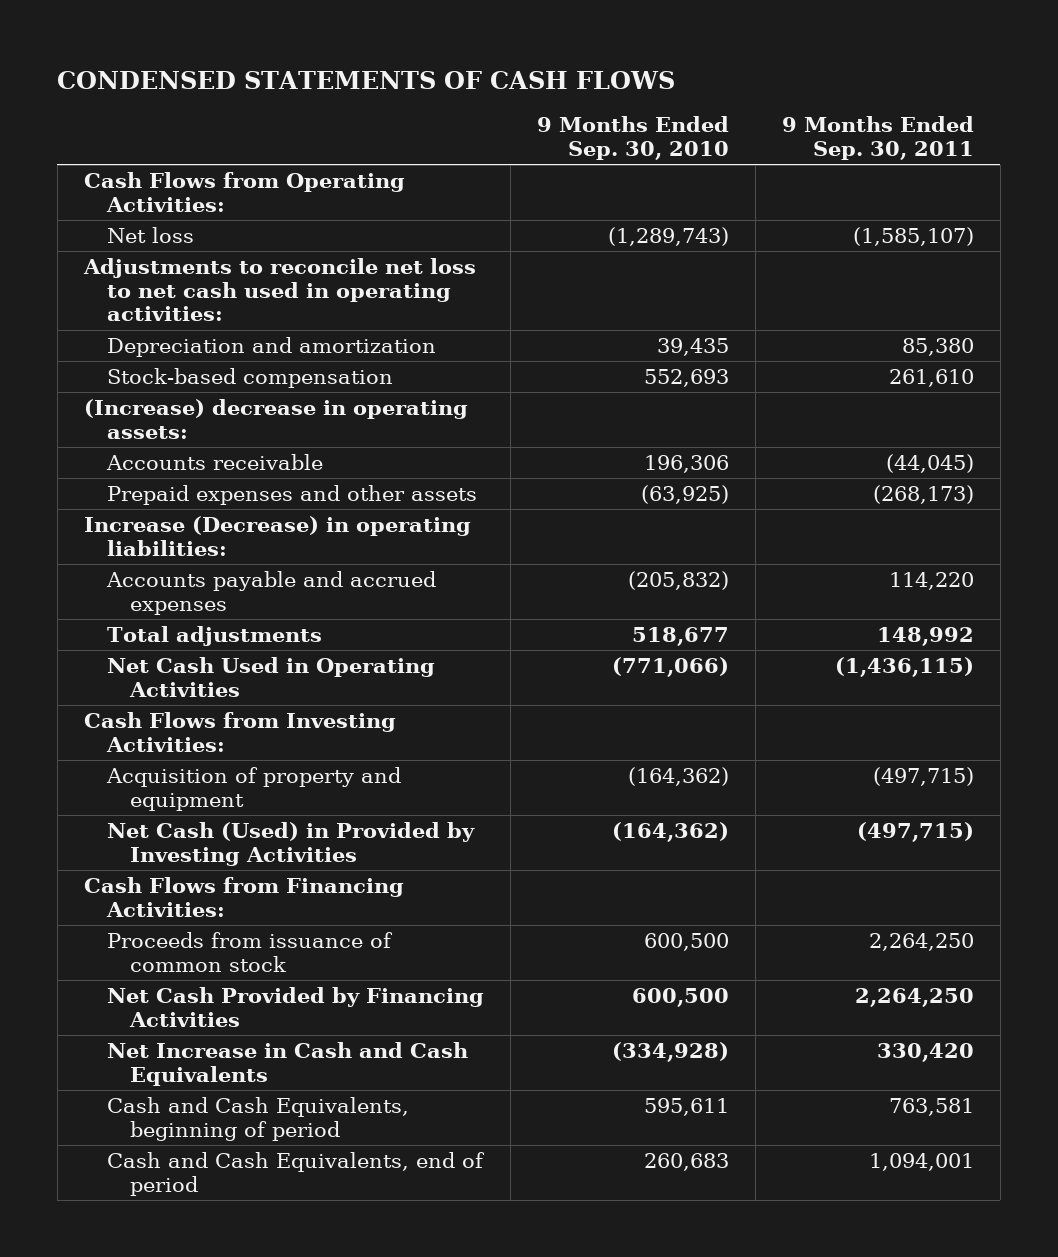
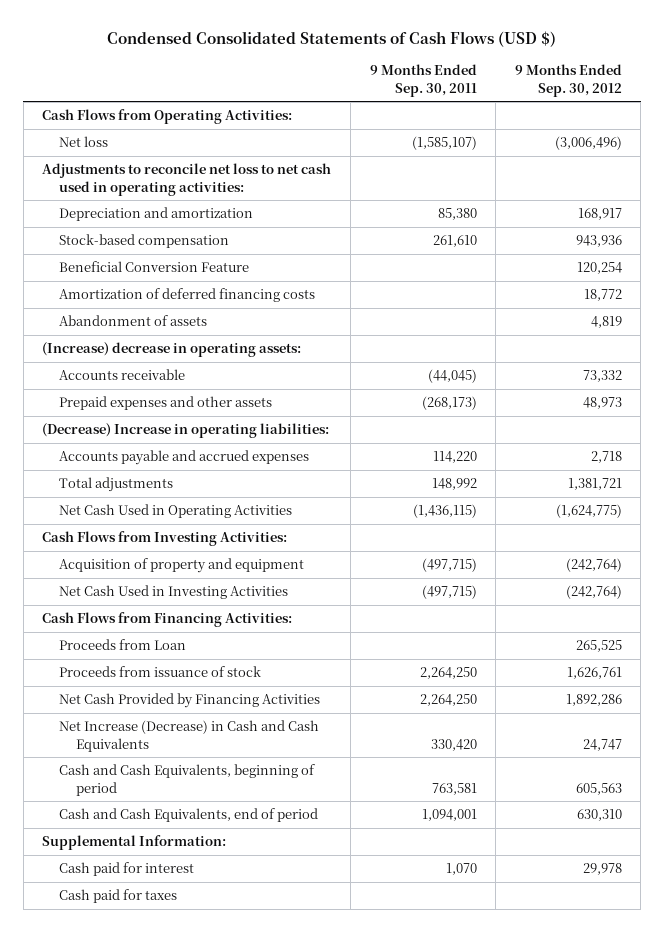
[57,70,676,89] CONDENSED STATEMENTS OF CASH FLOWS -> [107,30,557,47] Condensed Consolidated Statements of Cash Flows (USD $)
[536,116,729,160] 9 Months Ended Sep. 30, 2010 -> none
none -> [514,64,622,97] 9 Months Ended Sep. 30, 2012
none -> [59,261,250,273] Beneficial Conversion Feature
none -> [59,288,316,303] Amortization of deferred financing costs
none -> [59,315,208,327] Abandonment of assets
[83,516,471,556] Increase (Decrease) in operating liabilities: -> [42,423,330,439] (Decrease) Increase in operating liabilities:
[106,822,475,866] Net Cash (Used) in Provided by Investing Activities -> [59,585,289,600] Net Cash Used in Investing Activities
none -> [59,639,187,651] Proceeds from Loan
[106,932,393,972] Proceeds from issuance of common stock -> [59,666,262,678] Proceeds from issuance of stock
[106,1042,468,1086] Net Increase in Cash and Cash Equivalents -> [59,720,320,752] Net Increase (Decrease) in Cash and Cash Equivalents
none -> [42,835,227,851] Supplemental Information:
none -> [59,862,195,877] Cash paid for interest
none -> [59,889,178,904] Cash paid for taxes

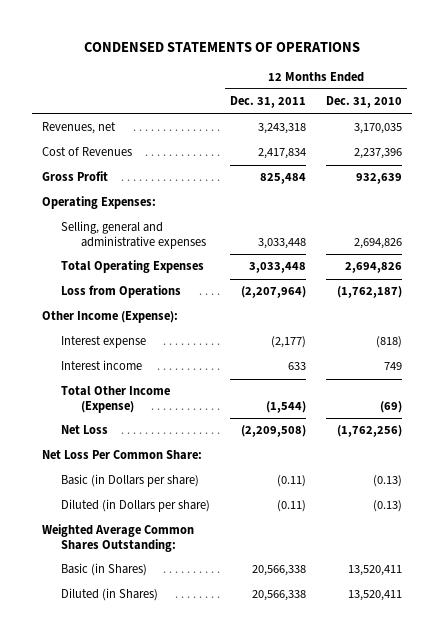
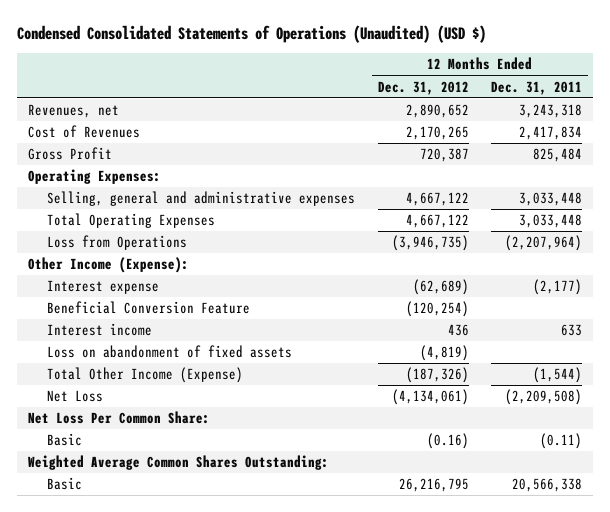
[83,41,360,52] CONDENSED STATEMENTS OF OPERATIONS -> [16,25,486,44] Condensed Consolidated Statements of Operations (Unaudited) (USD $)
[325,96,402,109] Dec. 31, 2010 -> none
none -> [377,80,469,95] Dec. 31, 2012
none -> [47,301,251,315] Beneficial Conversion Feature
none -> [47,345,293,359] Loss on abandonment of fixed assets
[61,499,211,513] Diluted (in Dollars per share) -> none
[61,474,200,488] Basic (in Dollars per share) -> [47,433,83,447] Basic
[61,588,159,602] Diluted (in Shares) -> none
[61,563,148,577] Basic (in Shares) -> [47,477,83,491] Basic

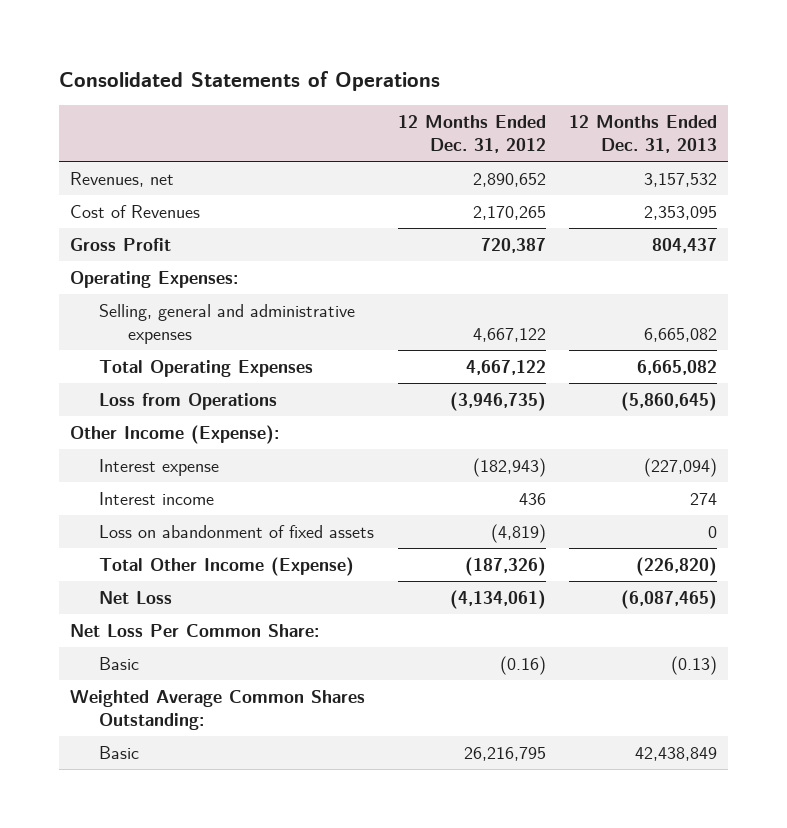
[16,25,486,44] Condensed Consolidated Statements of Operations (Unaudited) (USD $) -> [58,71,440,92] Consolidated Statements of Operations
[491,80,583,95] Dec. 31, 2011 -> none
none -> [568,115,717,154] 12 Months Ended Dec. 31, 2013
[47,301,251,315] Beneficial Conversion Feature -> none
[412,279,469,296] (62,689) -> [472,457,546,477] (182,943)

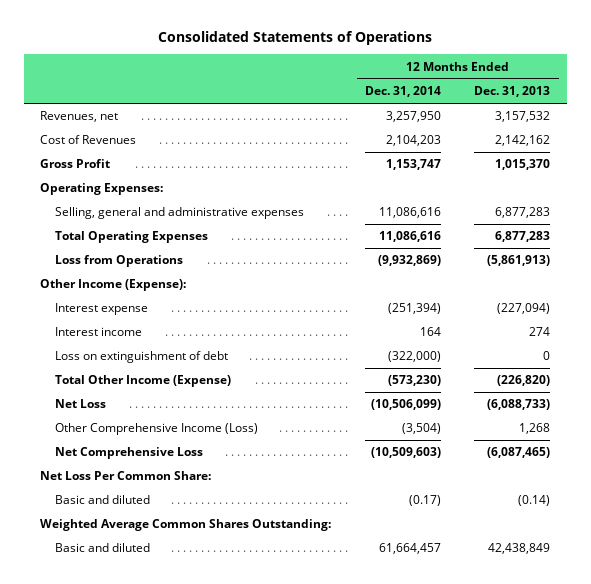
[397,115,546,154] 12 Months Ended Dec. 31, 2012 -> none
none -> [364,86,441,98] Dec. 31, 2014
[643,205,717,220] 2,353,095 -> [495,135,551,147] 2,142,162
[651,237,717,253] 804,437 -> [495,159,551,171] 1,015,370
[643,328,717,343] 6,665,082 -> [495,207,551,219] 6,877,283
[636,359,717,375] 6,665,082 -> [495,231,551,243] 6,877,283
[620,391,717,411] (5,860,645) -> [487,255,551,267] (5,861,913)
[99,524,375,538] Loss on abandonment of fixed assets -> none
none -> [54,351,228,364] Loss on extinguishment of debt
[620,589,717,609] (6,087,465) -> [487,399,551,411] (6,088,733)
none -> [54,423,258,436] Other Comprehensive Income (Loss)
none -> [54,447,203,460] Net Comprehensive Loss
[99,656,140,670] Basic -> none
none -> [54,495,150,505] Basic and diluted
[99,745,140,759] Basic -> [54,543,150,553] Basic and diluted

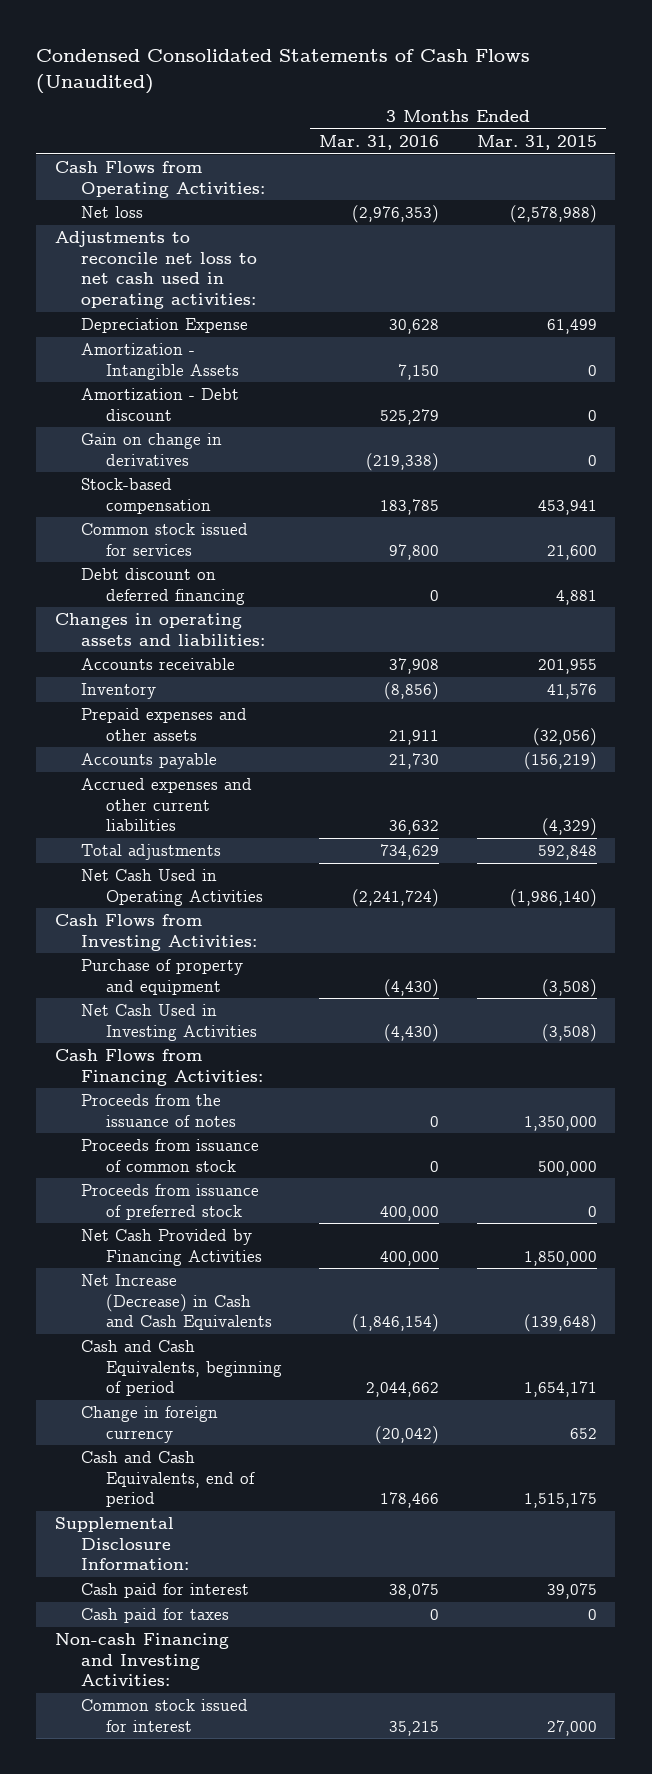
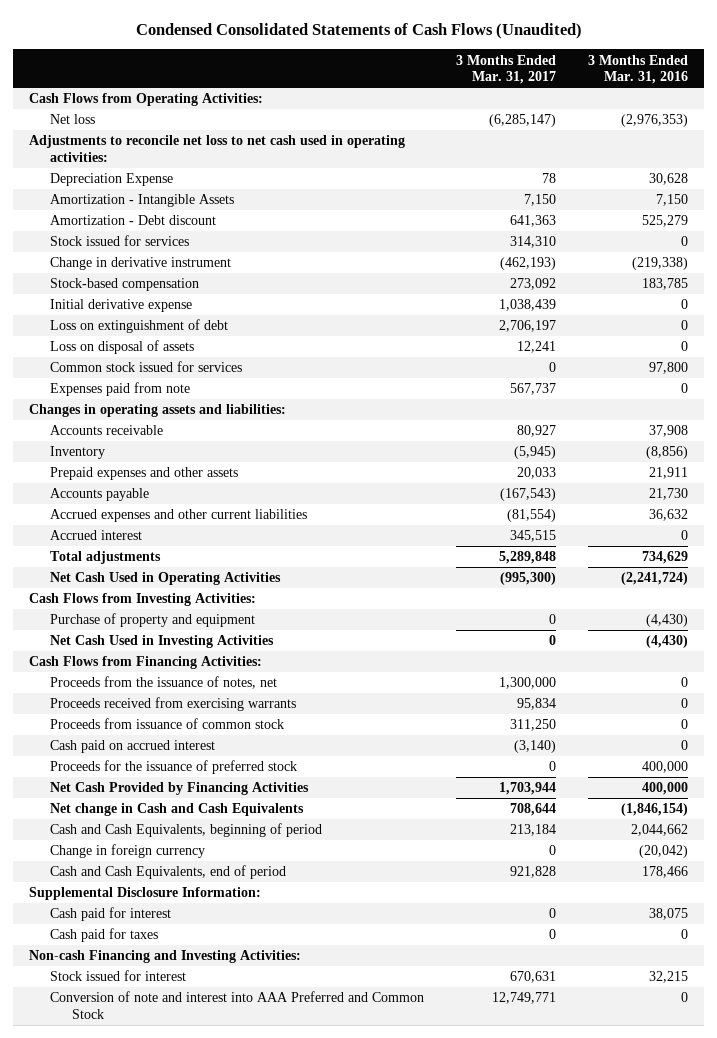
[476,135,597,151] Mar. 31, 2015 -> none
none -> [456,54,557,85] 3 Months Ended Mar. 31, 2017
none -> [50,235,190,247] Stock issued for services
[80,433,222,466] Gain on change in derivatives -> [50,257,232,271] Change in derivative instrument
none -> [50,299,193,313] Initial derivative expense
none -> [50,319,229,334] Loss on extinguishment of debt
none -> [50,340,195,355] Loss on disposal of assets
[80,568,246,605] Debt discount on deferred financing -> none
none -> [50,382,191,397] Expenses paid from note
none -> [50,530,143,541] Accrued interest
[80,1094,237,1127] Proceeds from the issuance of notes -> [50,676,278,690] Proceeds from the issuance of notes, net
none -> [50,697,297,712] Proceeds received from exercising warrants
none -> [50,740,216,754] Cash paid on accrued interest
[80,1184,259,1220] Proceeds from issuance of preferred stock -> [50,760,298,775] Proceeds for the issuance of preferred stock
[80,1274,273,1331] Net Increase (Decrease) in Cash and Cash Equivalents -> [50,803,305,817] Net change in Cash and Cash Equivalents
[80,1699,248,1732] Common stock issued for interest -> [50,970,187,982] Stock issued for interest
[389,1720,440,1736] 35,215 -> [648,971,688,984] 32,215
none -> [50,991,425,1019] Conversion of note and interest into AAA Preferred and Common Stock

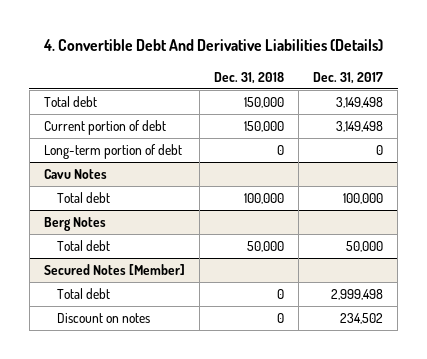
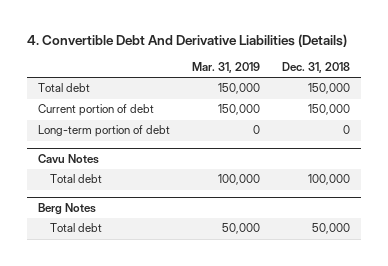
[313,71,384,84] Dec. 31, 2017 -> none
none -> [191,62,260,74] Mar. 31, 2019
[44,264,186,276] Secured Notes [Member] -> none
[56,288,110,300] Total debt -> none
[56,313,150,324] Discount on notes -> none

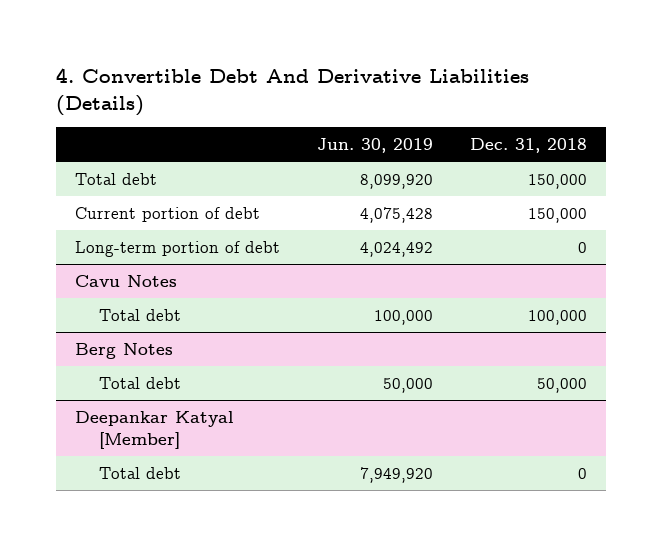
[191,62,260,74] Mar. 31, 2019 -> none
none -> [316,138,433,154] Jun. 30, 2019
none -> [74,411,234,449] Deepankar Katyal [Member]
none -> [99,467,182,480] Total debt

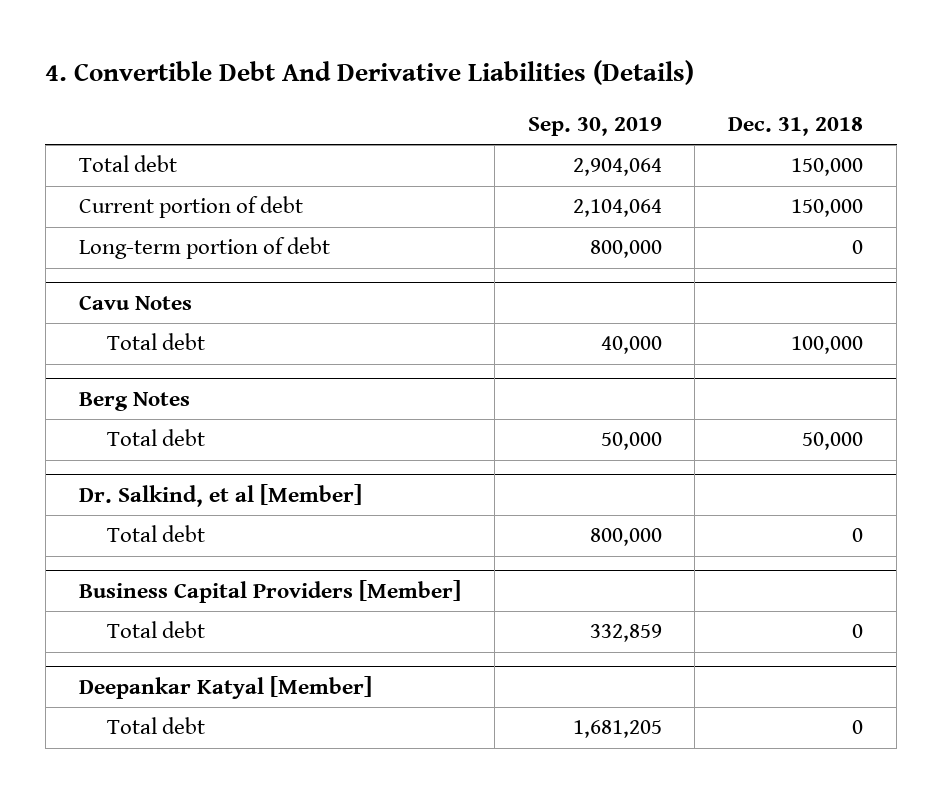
[316,138,433,154] Jun. 30, 2019 -> none
none -> [527,117,662,137] Sep. 30, 2019
none -> [78,483,362,507] Dr. Salkind, et al [Member]
none -> [107,525,206,543] Total debt
none -> [78,579,461,603] Business Capital Providers [Member]
none -> [107,621,206,639] Total debt

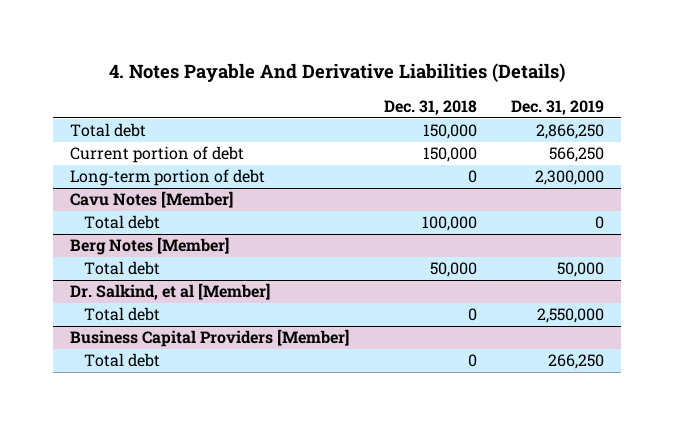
[45,59,695,85] 4. Convertible Debt And Derivative Liabilities (Details) -> [109,63,566,84] 4. Notes Payable And Derivative Liabilities (Details)
[527,117,662,137] Sep. 30, 2019 -> none
none -> [510,100,604,116] Dec. 31, 2019
[78,294,192,310] Cavu Notes -> [70,191,234,209] Cavu Notes [Member]
[78,391,190,411] Berg Notes -> [70,237,230,256] Berg Notes [Member]
[78,675,372,699] Deepankar Katyal [Member] -> none
[107,717,206,735] Total debt -> none

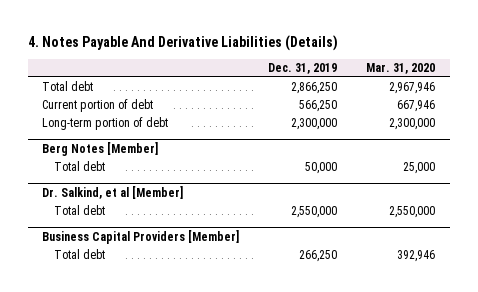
[383,100,477,116] Dec. 31, 2018 -> none
none -> [366,63,436,75] Mar. 31, 2020
[70,191,234,209] Cavu Notes [Member] -> none
[83,215,160,230] Total debt -> none

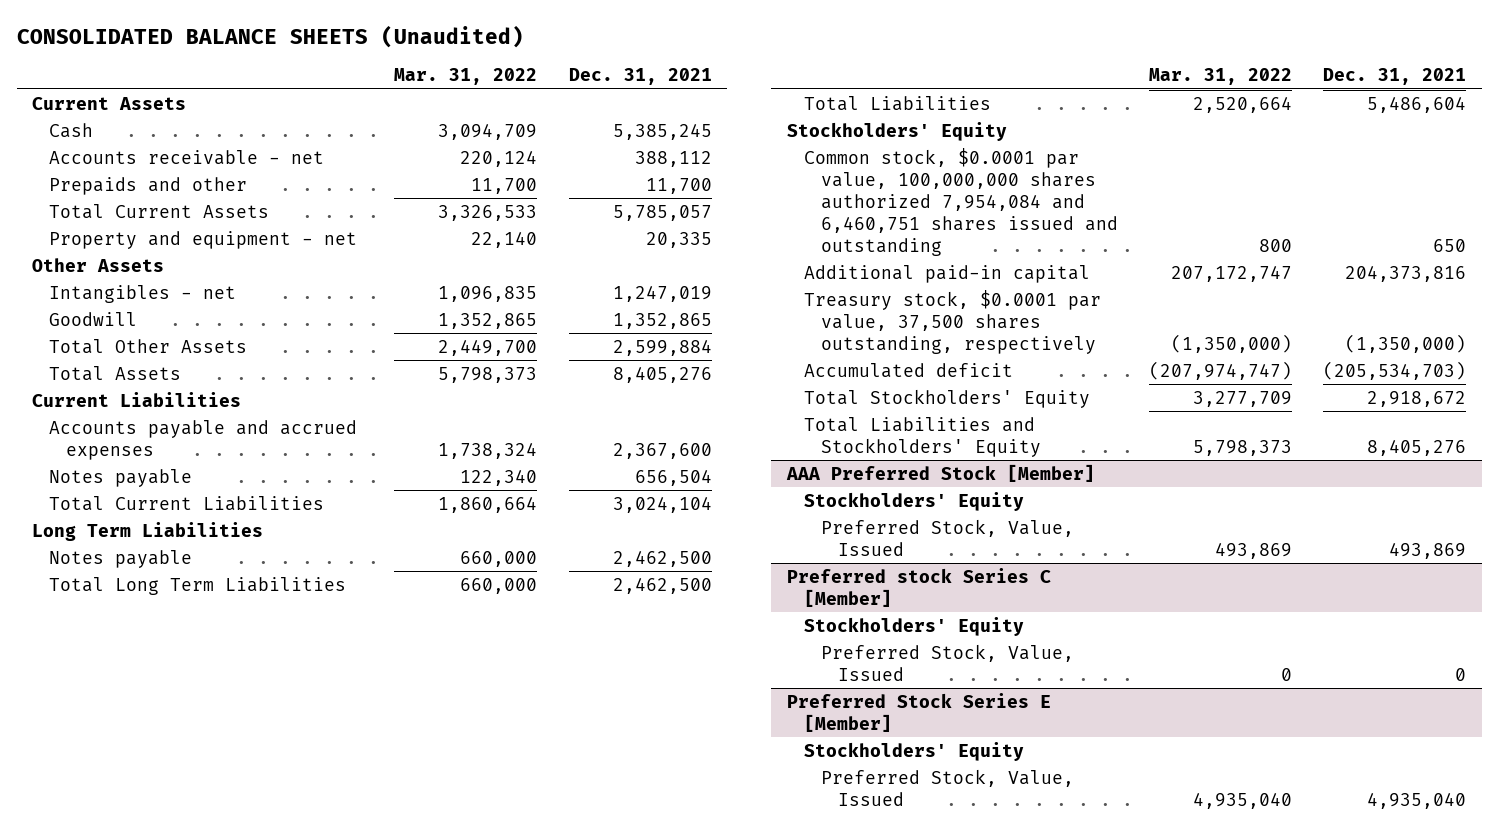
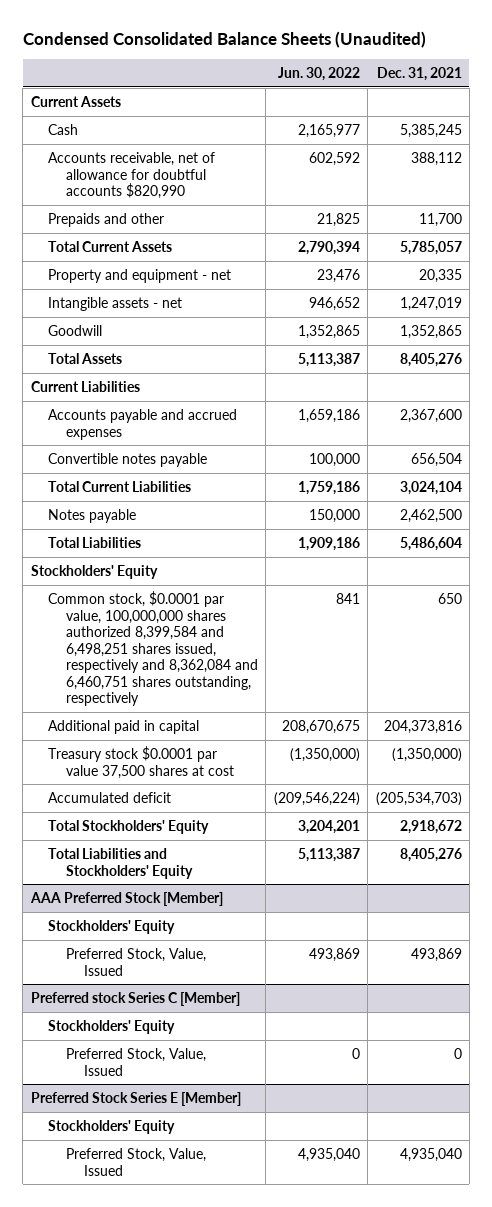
[16,24,524,48] CONSOLIDATED BALANCE SHEETS (Unaudited) -> [22,30,426,48] Condensed Consolidated Balance Sheets (Unaudited)
[394,68,538,86] Mar. 31, 2022 -> none
none -> [277,67,360,82] Jun. 30, 2022
[49,149,325,165] Accounts receivable - net -> [48,152,216,200] Accounts receivable, net of allowance for doubtful accounts $820,990
[32,257,165,272] Other Assets -> none
[49,284,237,303] Intangibles - net -> [48,297,183,312] Intangible assets - net
[49,338,248,354] Total Other Assets -> none
[49,468,193,487] Notes payable -> [48,453,208,468] Convertible notes payable
[32,521,264,541] Long Term Liabilities -> none
[49,576,347,595] Total Long Term Liabilities -> none
[803,147,1118,256] Common stock, $0.0001 par value, 100,000,000 shares authorized 7,954,084 and 6,460,751 shares issued and outstanding -> [48,591,259,707] Common stock, $0.0001 par value, 100,000,000 shares authorized 8,399,584 and 6,498,251 shares issued, respectively and 8,362,084 and 6,460,751 shares outstanding, respectively
[803,264,1090,283] Additional paid-in capital -> [48,720,200,735] Additional paid in capital
[803,289,1101,354] Treasury stock, $0.0001 par value, 37,500 shares outstanding, respectively -> [48,746,235,779] Treasury stock $0.0001 par value 37,500 shares at cost

